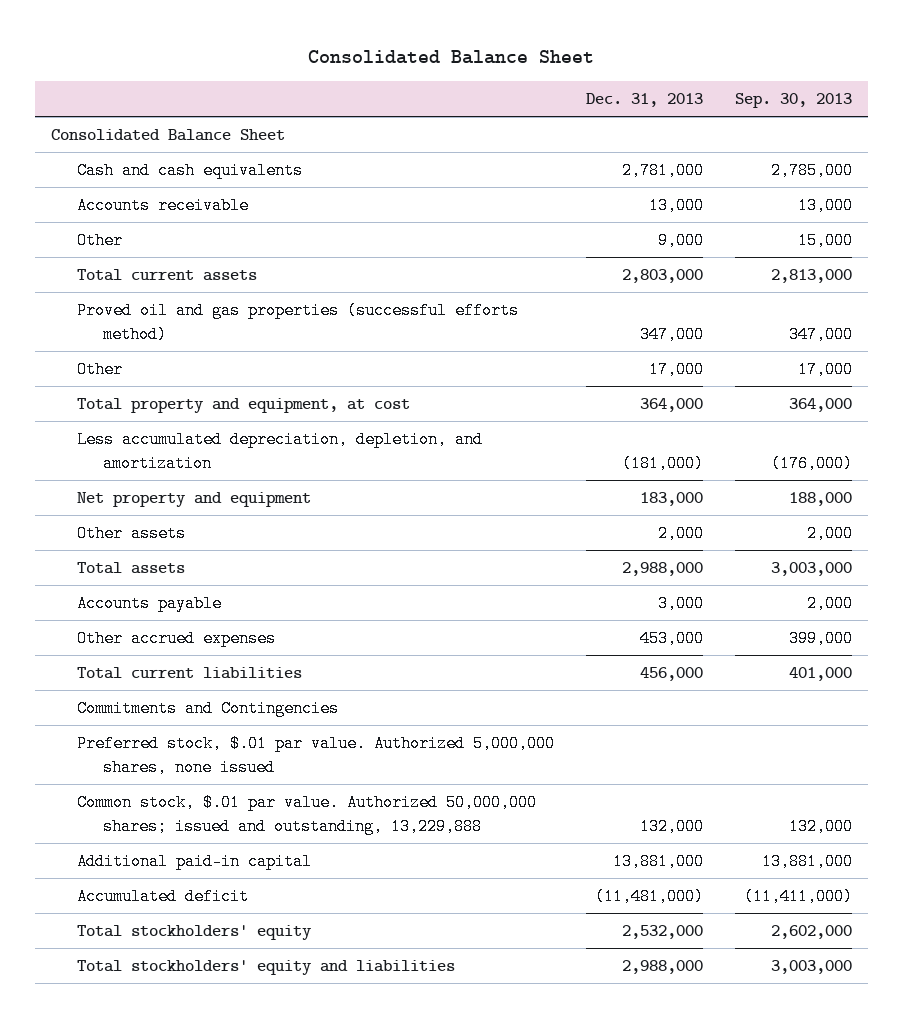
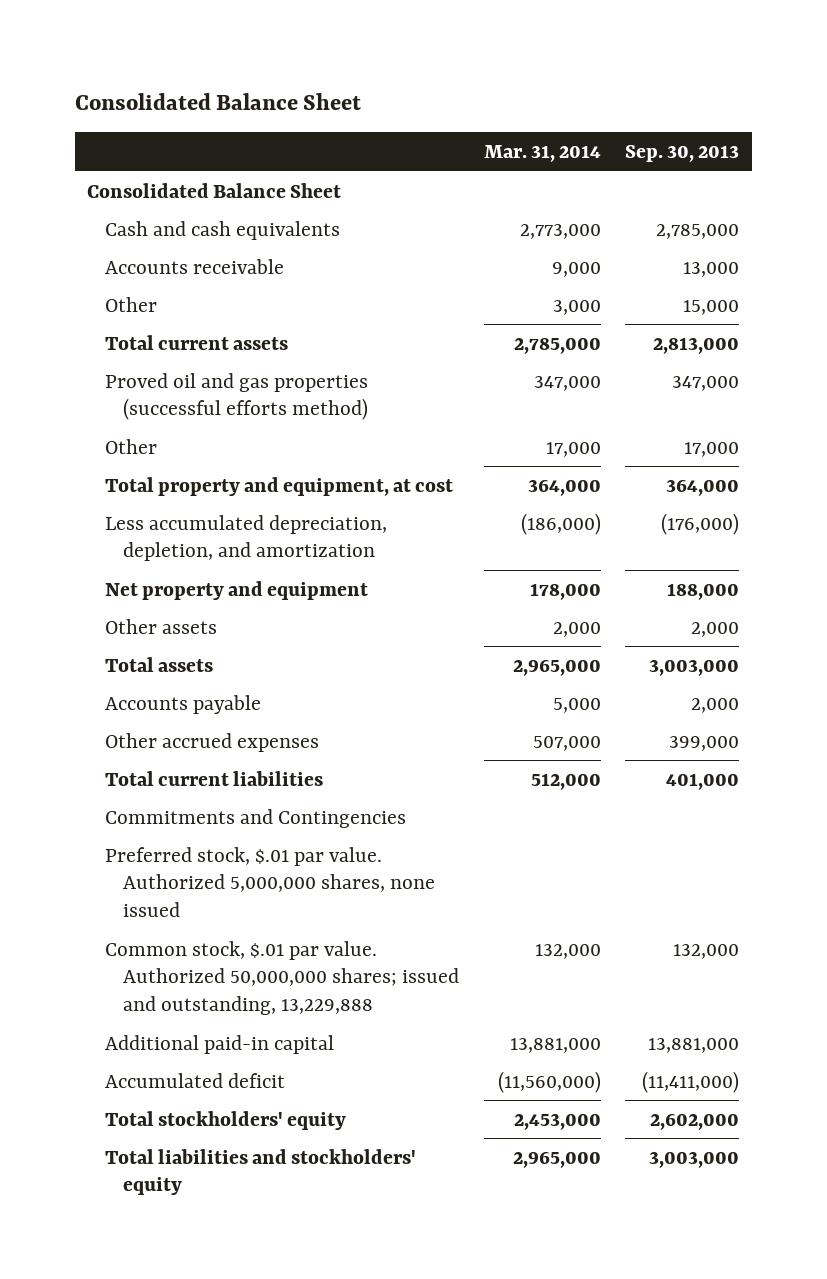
[585,93,703,108] Dec. 31, 2013 -> none
none -> [483,144,601,162] Mar. 31, 2014
[76,960,455,976] Total stockholders' equity and liabilities -> [105,1148,417,1196] Total liabilities and stockholders' equity

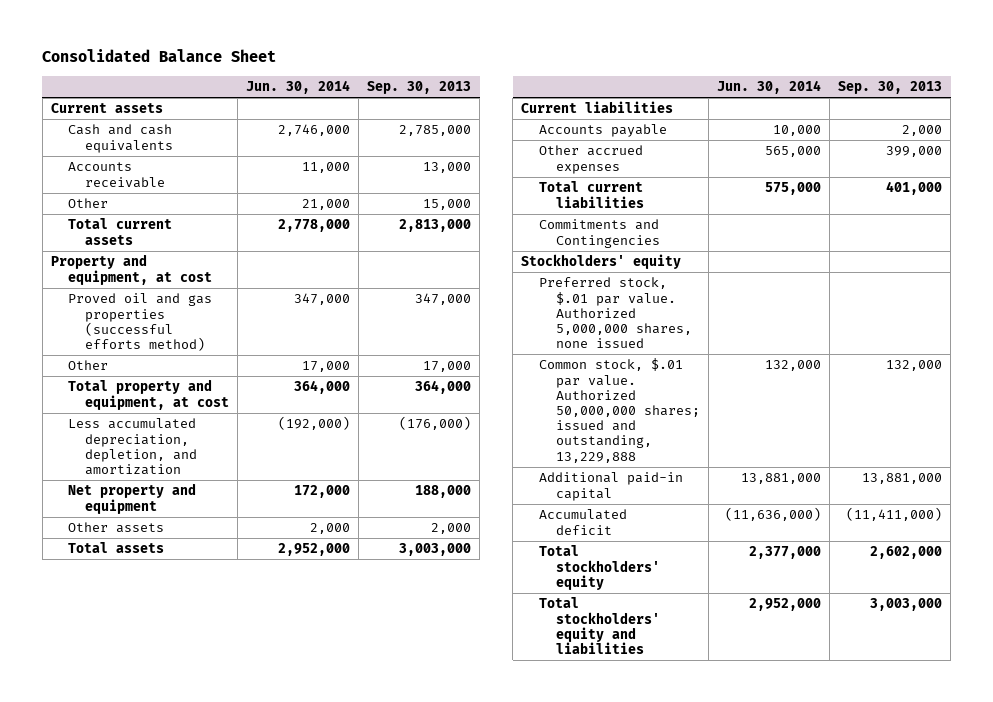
[483,144,601,162] Mar. 31, 2014 -> none
none -> [246,79,351,94] Jun. 30, 2014
[87,182,342,198] Consolidated Balance Sheet -> none
none -> [50,103,163,114] Current assets
none -> [50,254,212,285] Property and equipment, at cost
none -> [521,101,674,114] Current liabilities
none -> [521,254,682,270] Stockholders' equity
[105,1148,417,1196] Total liabilities and stockholders' equity -> [538,597,660,655] Total stockholders' equity and liabilities

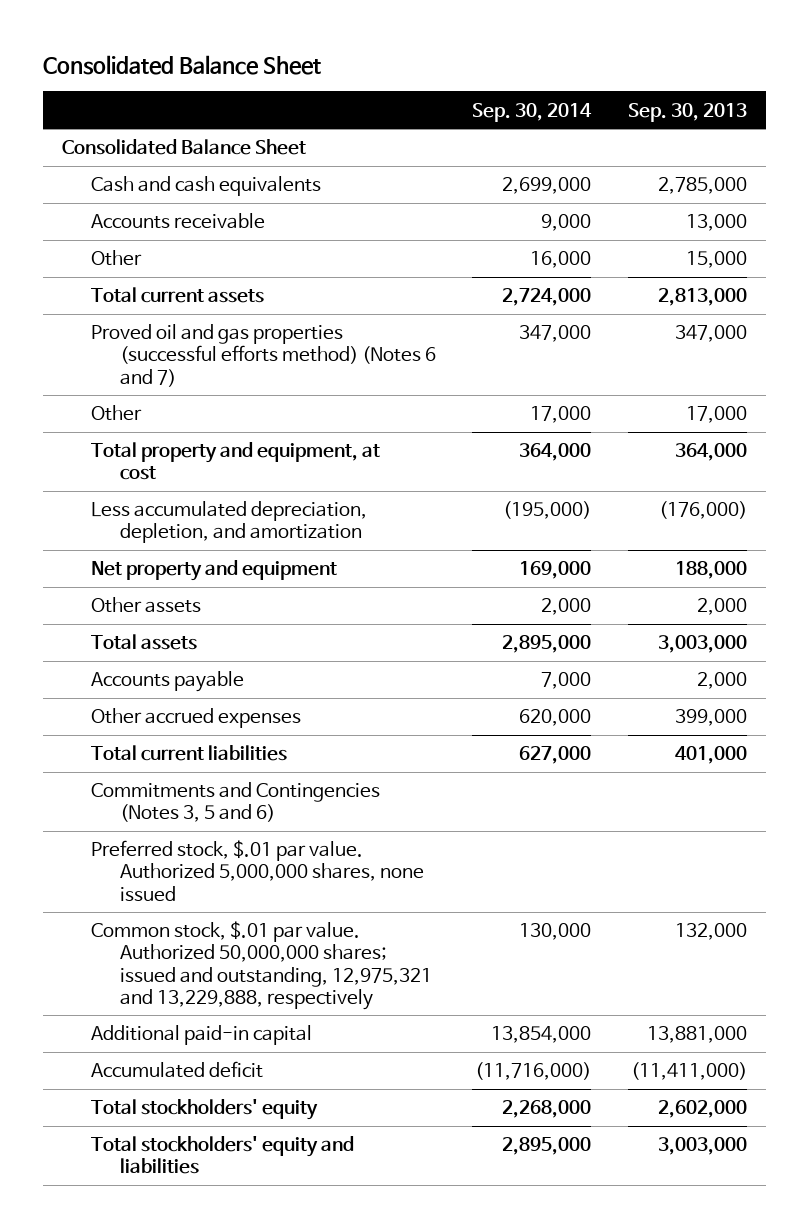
[246,79,351,94] Jun. 30, 2014 -> none
none -> [472,102,593,122] Sep. 30, 2014
[50,103,163,114] Current assets -> none
none -> [61,139,306,156] Consolidated Balance Sheet
[50,254,212,285] Property and equipment, at cost -> none
[67,293,212,352] Proved oil and gas properties (successful efforts method) -> [90,324,436,387] Proved oil and gas properties (successful efforts method) (Notes 6 and 7)
[521,101,674,114] Current liabilities -> none
[521,254,682,270] Stockholders' equity -> none
[538,219,660,248] Commitments and Contingencies -> [90,782,380,823] Commitments and Contingencies (Notes 3, 5 and 6)
[538,358,700,463] Common stock, $.01 par value. Authorized 50,000,000 shares; issued and outstanding, 13,229,888 -> [90,921,432,1010] Common stock, $.01 par value. Authorized 50,000,000 shares; issued and outstanding, 12,975,321 and 13,229,888, respectively

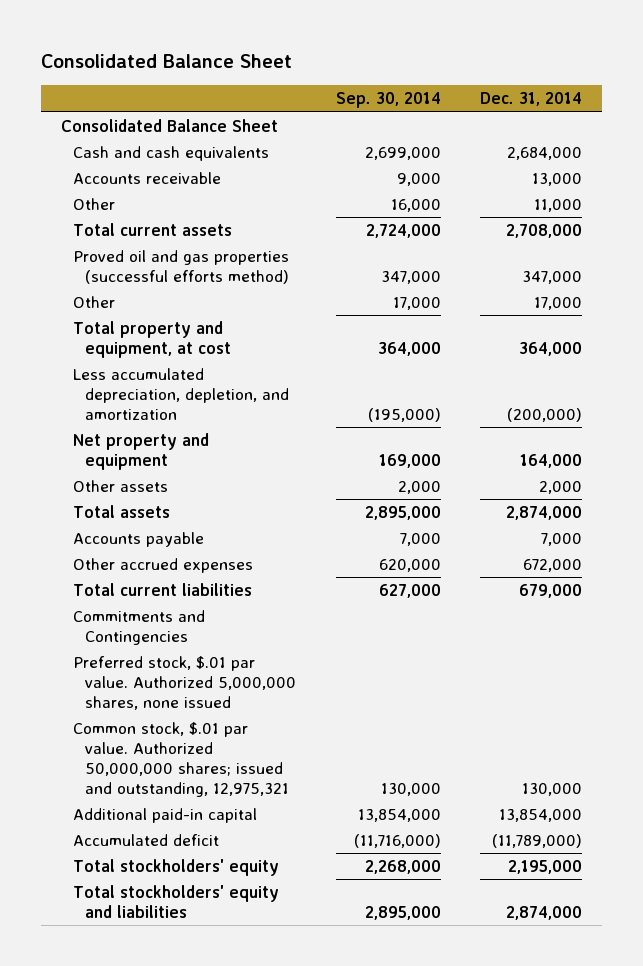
[628,102,748,122] Sep. 30, 2013 -> none
none -> [480,92,583,107] Dec. 31, 2014
[90,324,436,387] Proved oil and gas properties (successful efforts method) (Notes 6 and 7) -> [73,249,290,285] Proved oil and gas properties (successful efforts method)
[90,782,380,823] Commitments and Contingencies (Notes 3, 5 and 6) -> [73,609,206,646] Commitments and Contingencies
[90,921,432,1010] Common stock, $.01 par value. Authorized 50,000,000 shares; issued and outstanding, 12,975,321 and 13,229,888, respectively -> [73,721,290,798] Common stock, $.01 par value. Authorized 50,000,000 shares; issued and outstanding, 12,975,321

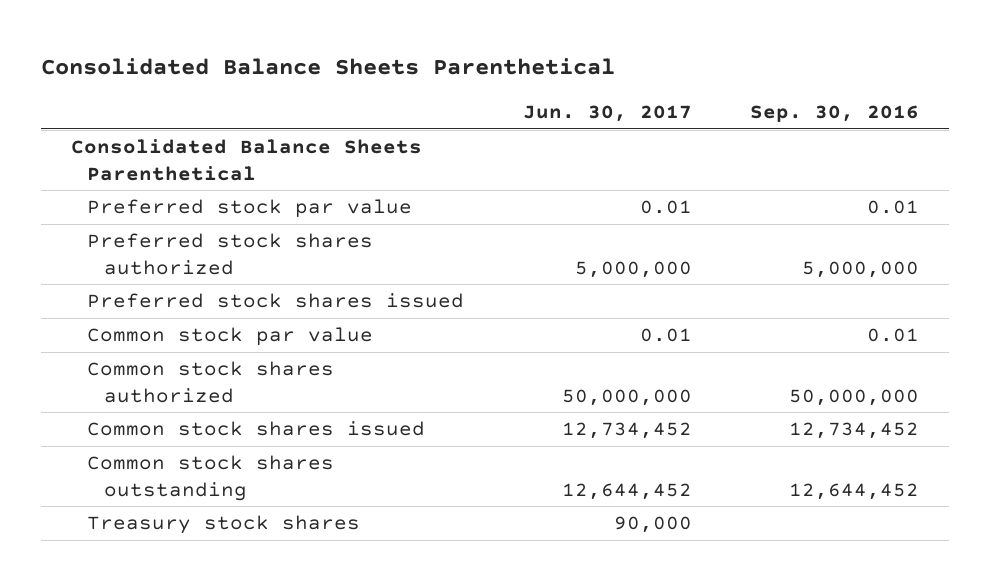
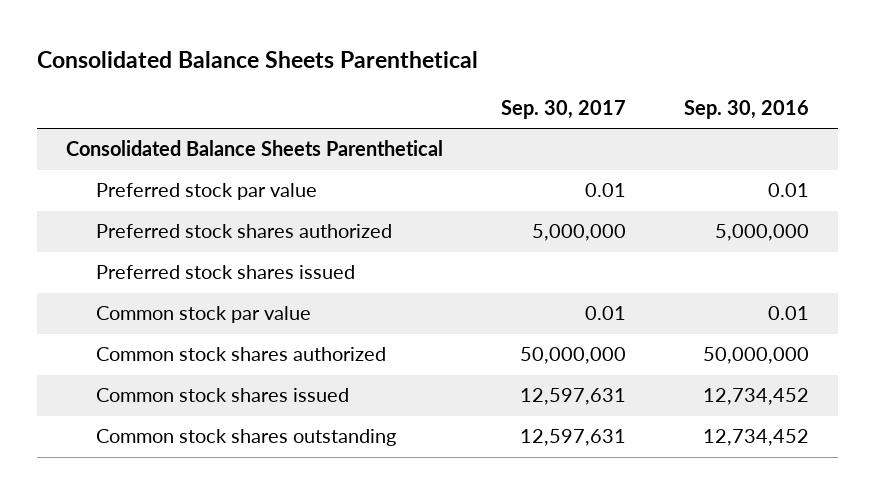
[522,104,692,122] Jun. 30, 2017 -> none
none -> [501,100,627,120] Sep. 30, 2017
[87,515,361,535] Treasury stock shares -> none
[789,482,920,500] 12,644,452 -> [703,429,810,447] 12,734,452

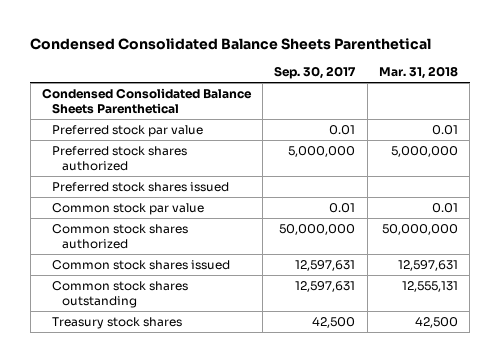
[36,50,478,68] Consolidated Balance Sheets Parenthetical -> [30,37,432,50] Condensed Consolidated Balance Sheets Parenthetical
[684,100,810,120] Sep. 30, 2016 -> none
none -> [379,66,459,80] Mar. 31, 2018
[66,140,444,157] Consolidated Balance Sheets Parenthetical -> [41,88,252,114] Condensed Consolidated Balance Sheets Parenthetical
none -> [52,317,183,330] Treasury stock shares

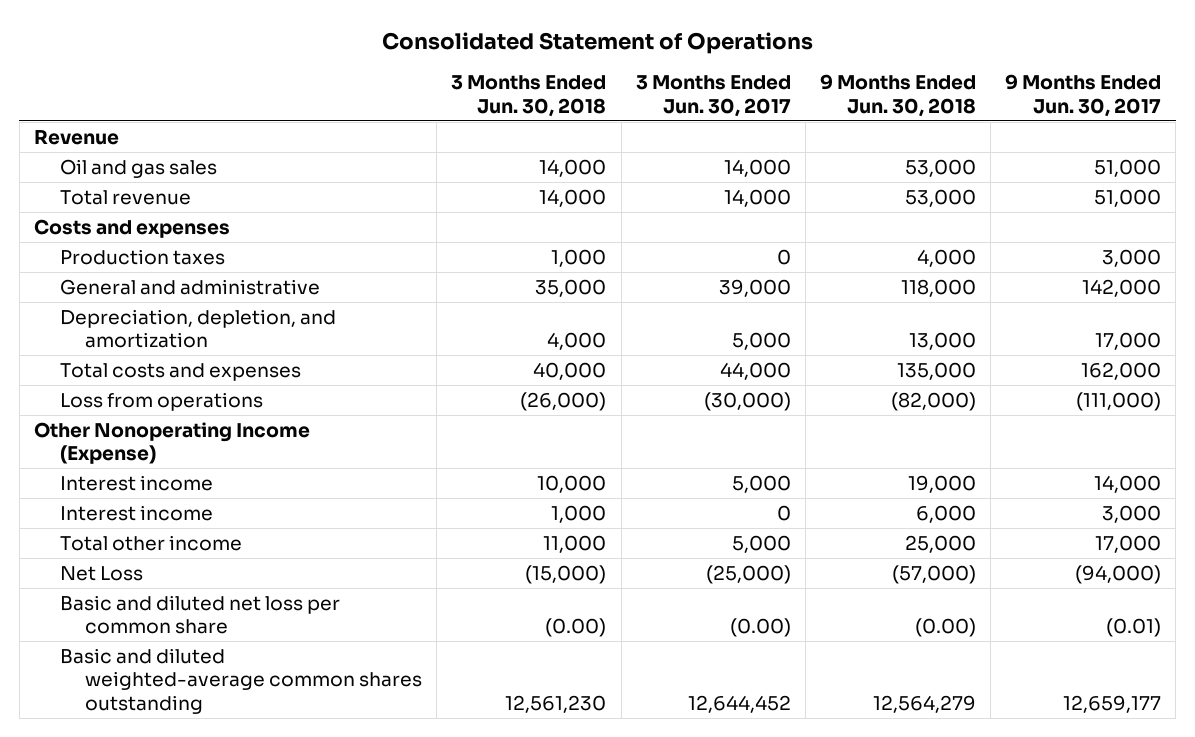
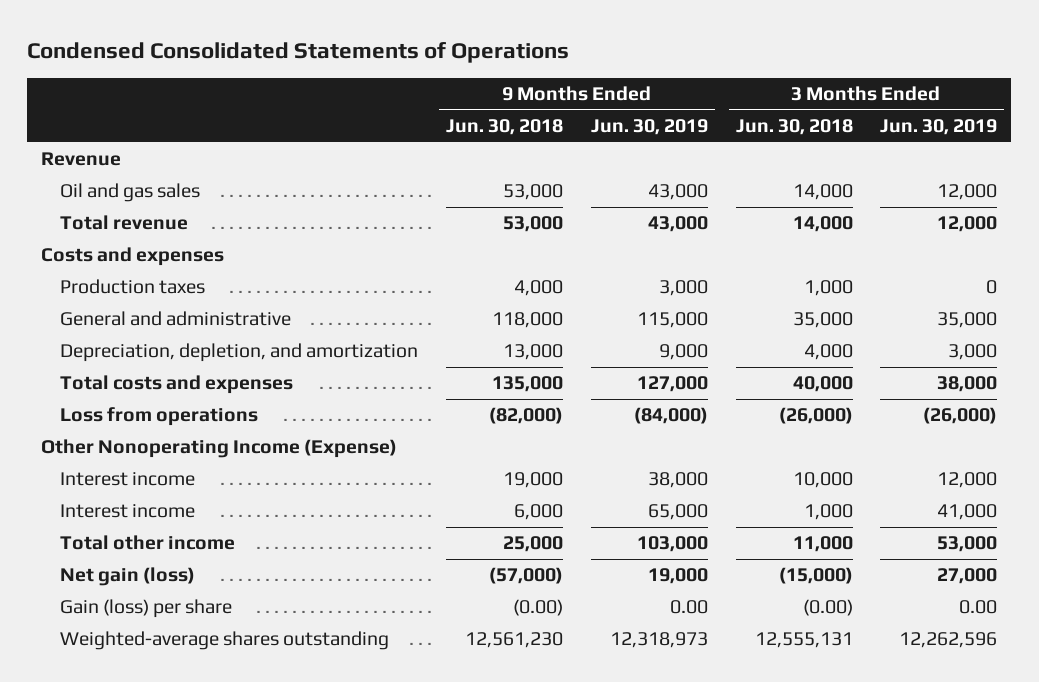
[381,31,813,54] Consolidated Statement of Operations -> [27,42,570,64] Condensed Consolidated Statements of Operations
[635,75,791,117] 3 Months Ended Jun. 30, 2017 -> none
[1005,74,1162,117] 9 Months Ended Jun. 30, 2017 -> none
none -> [590,119,708,136] Jun. 30, 2019
none -> [880,119,998,136] Jun. 30, 2019
[59,565,143,581] Net Loss -> [59,567,195,587] Net gain (loss)
[59,594,340,635] Basic and diluted net loss per common share -> [59,599,232,619] Gain (loss) per share
[59,647,423,714] Basic and diluted weighted-average common shares outstanding -> [59,631,389,651] Weighted-average shares outstanding
[505,694,607,713] 12,561,230 -> [754,632,853,649] 12,555,131
[872,694,976,713] 12,564,279 -> [464,632,563,649] 12,561,230

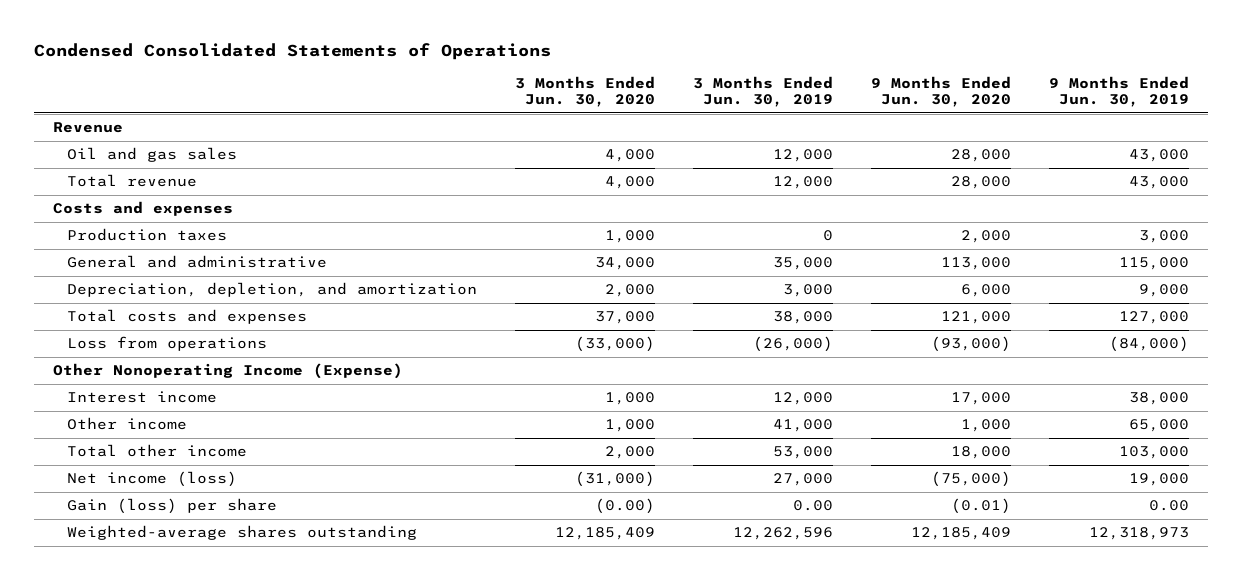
[445,119,563,136] Jun. 30, 2018 -> none
[735,119,853,136] Jun. 30, 2018 -> none
none -> [515,75,656,108] 3 Months Ended Jun. 30, 2020
none -> [871,75,1012,108] 9 Months Ended Jun. 30, 2020
[59,504,195,519] Interest income -> [67,417,188,431] Other income
[59,567,195,587] Net gain (loss) -> [67,471,238,488] Net income (loss)

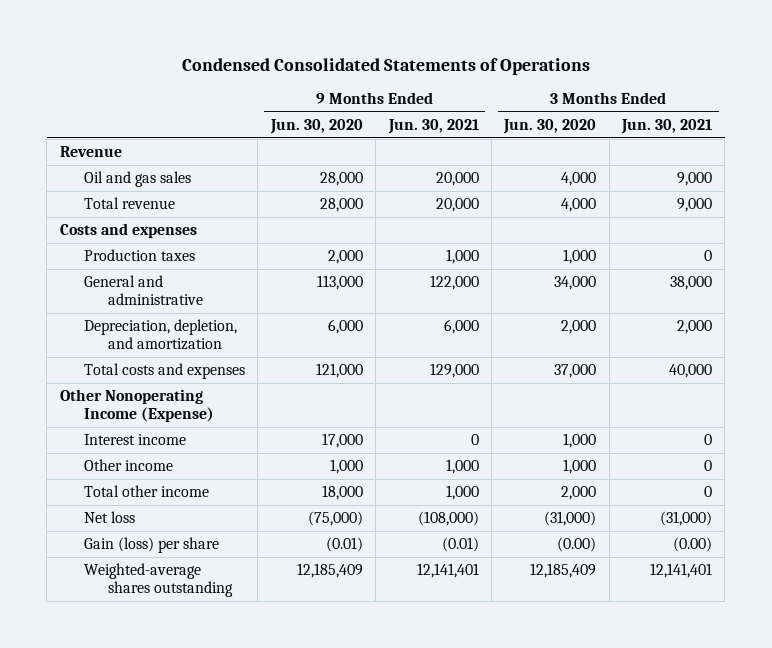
[693,75,834,108] 3 Months Ended Jun. 30, 2019 -> none
[1049,75,1190,108] 9 Months Ended Jun. 30, 2019 -> none
none -> [387,118,479,134] Jun. 30, 2021
none -> [621,118,713,134] Jun. 30, 2021
[67,336,268,352] Loss from operations -> none
[67,471,238,488] Net income (loss) -> [84,511,136,524] Net loss

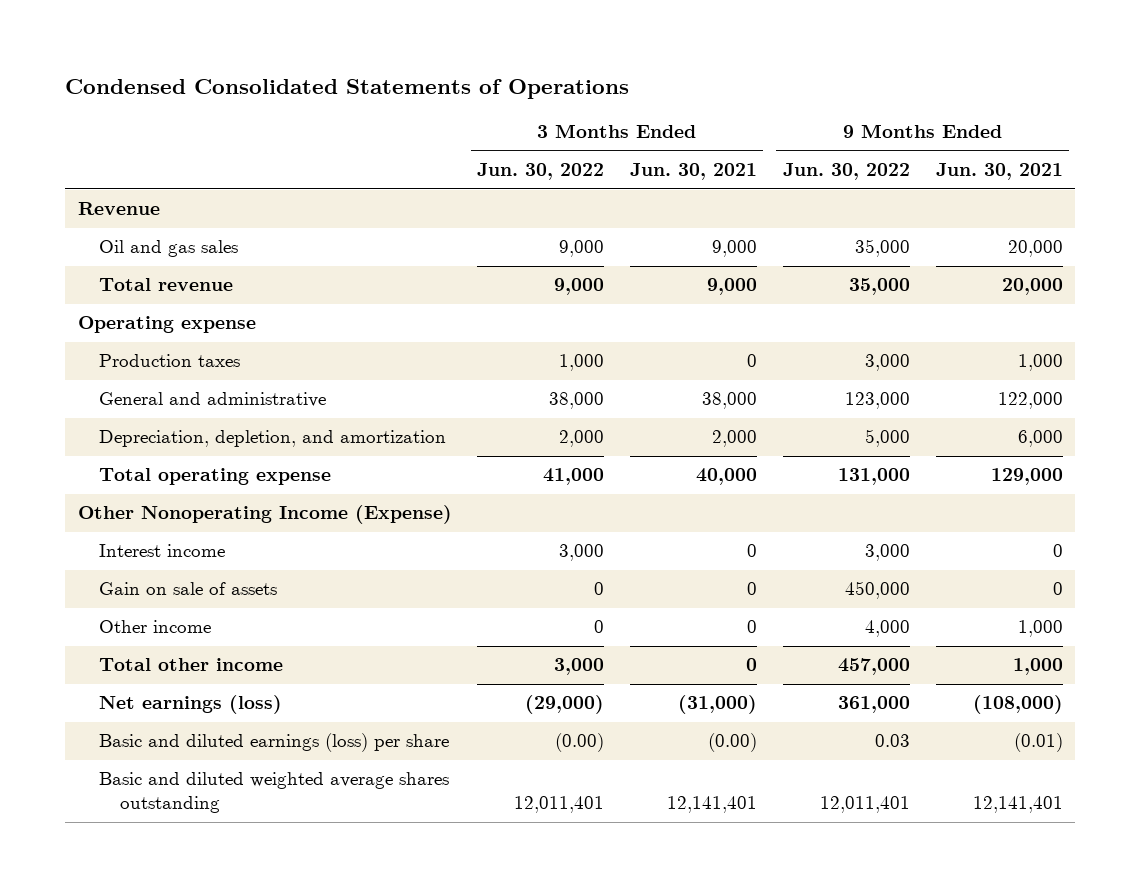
[269,118,363,134] Jun. 30, 2020 -> none
[503,118,597,134] Jun. 30, 2020 -> none
none -> [477,163,605,181] Jun. 30, 2022
none -> [782,163,910,181] Jun. 30, 2022
[59,223,197,239] Costs and expenses -> [77,316,256,334] Operating expense
[84,363,246,380] Total costs and expenses -> [98,468,331,486] Total operating expense
none -> [98,582,277,596] Gain on sale of assets
[84,511,136,524] Net loss -> [98,695,282,715] Net earnings (loss)
[84,537,220,554] Gain (loss) per share -> [98,733,449,753] Basic and diluted earnings (loss) per share
[84,563,234,598] Weighted-average shares outstanding -> [98,772,449,814] Basic and diluted weighted average shares outstanding

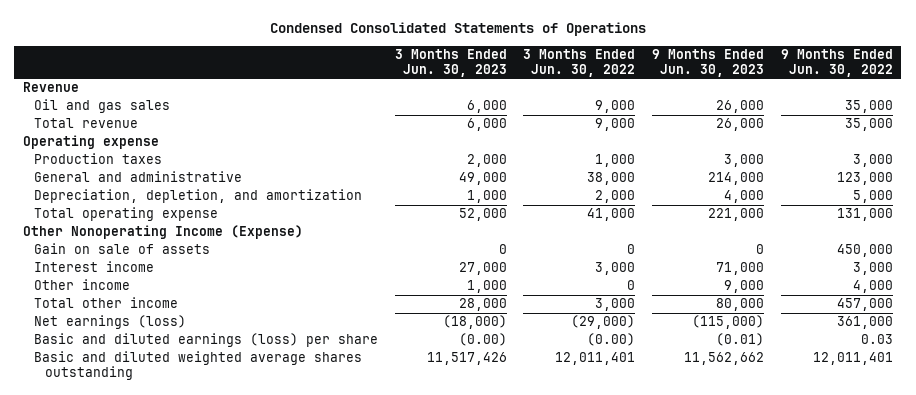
[630,163,758,181] Jun. 30, 2021 -> none
[935,163,1063,181] Jun. 30, 2021 -> none
none -> [394,49,507,77] 3 Months Ended Jun. 30, 2023
none -> [652,49,765,77] 9 Months Ended Jun. 30, 2023
[98,544,225,558] Interest income -> [33,261,154,273] Interest income

